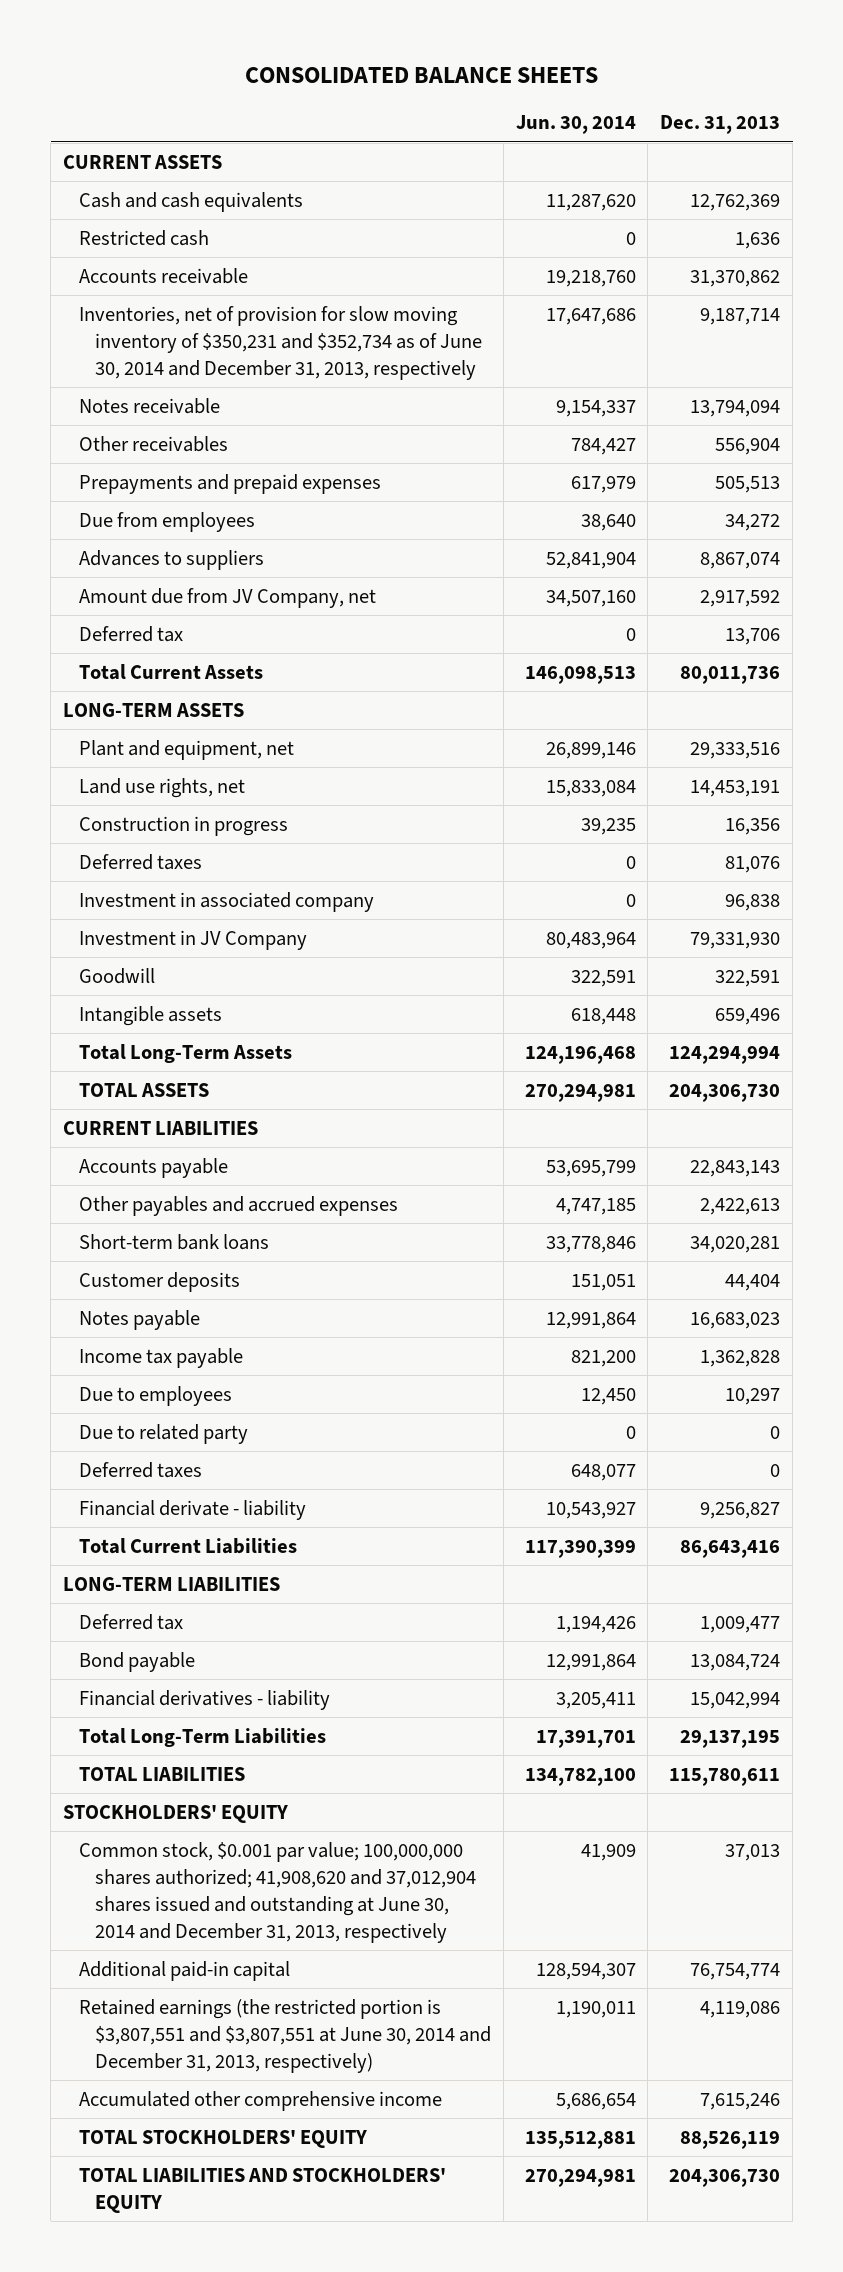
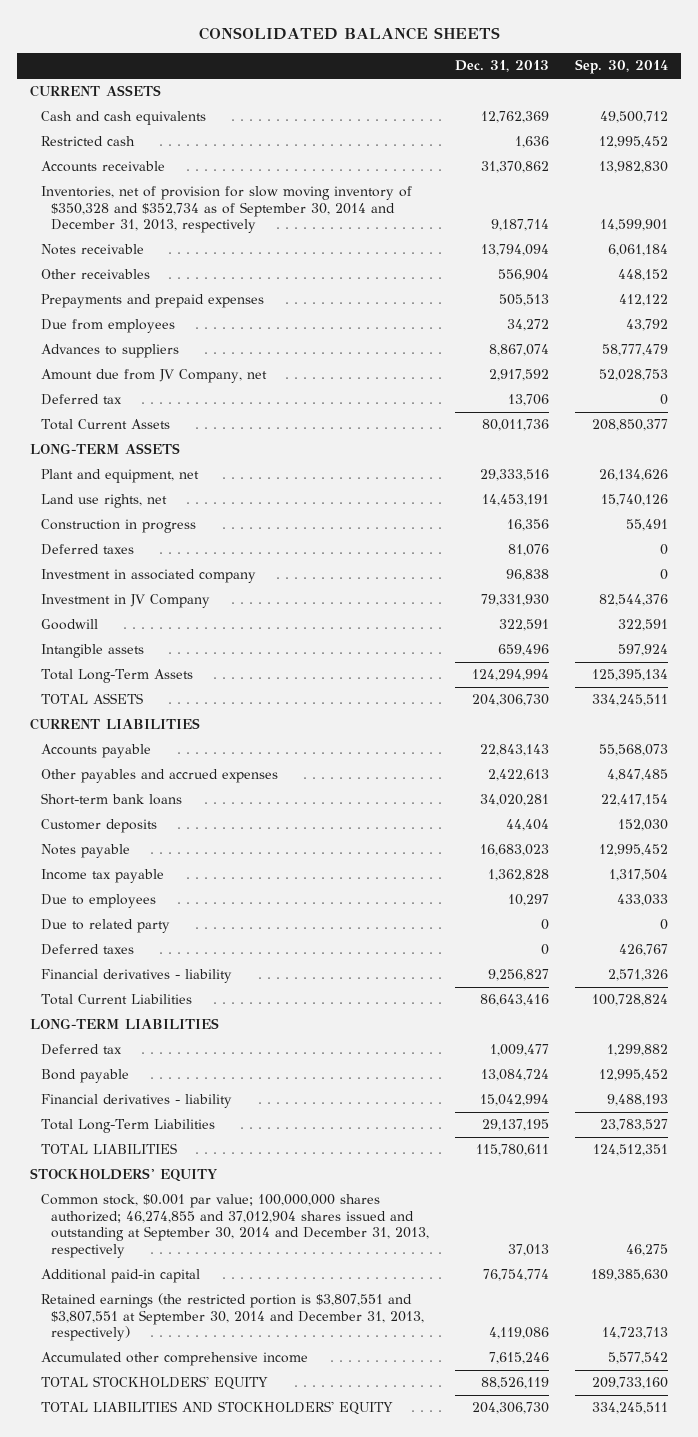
[515,115,636,135] Jun. 30, 2014 -> none
none -> [574,59,668,75] Sep. 30, 2014
[78,305,482,380] Inventories, net of provision for slow moving inventory of $350,231 and $352,734 as of June 30, 2014 and December 31, 2013, respectively -> [40,186,412,234] Inventories, net of provision for slow moving inventory of $350,328 and $352,734 as of September 30, 2014 and December 31, 2013, respectively
[78,1499,306,1520] Financial derivate - liability -> [40,969,232,984] Financial derivatives - liability
[78,1841,476,1943] Common stock, $0.001 par value; 100,000,000 shares authorized; 41,908,620 and 37,012,904 shares issued and outstanding at June 30, 2014 and December 31, 2013, respectively -> [40,1194,430,1258] Common stock, $0.001 par value; 100,000,000 shares authorized; 46,274,855 and 37,012,904 shares issued and outstanding at September 30, 2014 and December 31, 2013, respectively
[78,1998,491,2073] Retained earnings (the restricted portion is $3,807,551 and $3,807,551 at June 30, 2014 and December 31, 2013, respectively) -> [40,1293,425,1342] Retained earnings (the restricted portion is $3,807,551 and $3,807,551 at September 30, 2014 and December 31, 2013, respectively)

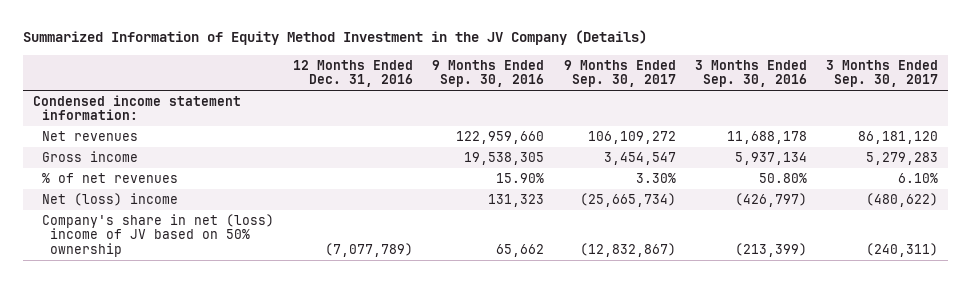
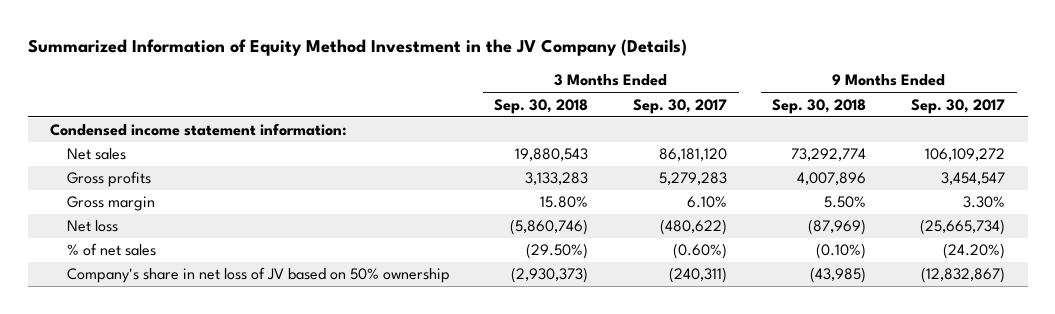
[292,59,413,88] 12 Months Ended Dec. 31, 2016 -> none
[432,59,545,88] 9 Months Ended Sep. 30, 2016 -> none
[694,59,807,88] 3 Months Ended Sep. 30, 2016 -> none
none -> [494,98,589,114] Sep. 30, 2018
none -> [772,98,867,114] Sep. 30, 2018
[41,131,138,142] Net revenues -> [66,148,126,161] Net sales
[41,151,138,163] Gross income -> [66,171,151,188] Gross profits
[41,173,178,184] % of net revenues -> [66,196,155,212] Gross margin
[41,193,178,207] Net (loss) income -> [66,220,118,233] Net loss
none -> [66,243,156,257] % of net sales
[41,214,274,257] Company's share in net (loss) income of JV based on 50% ownership -> [66,267,450,284] Company's share in net loss of JV based on 50% ownership

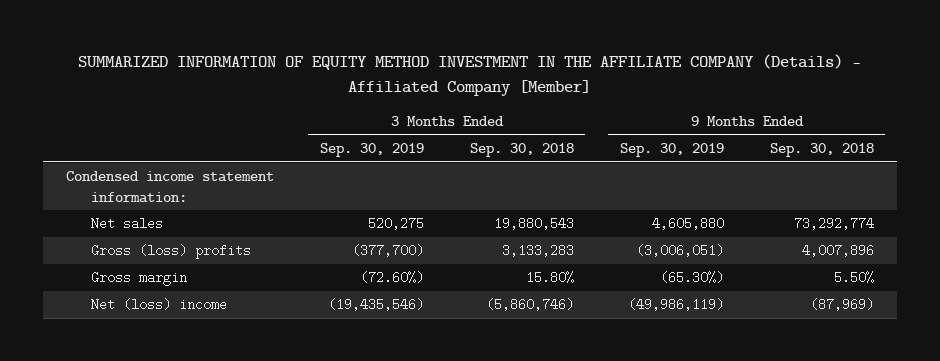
[27,39,687,57] Summarized Information of Equity Method Investment in the JV Company (Details) -> [77,54,861,96] SUMMARIZED INFORMATION OF EQUITY METHOD INVESTMENT IN THE AFFILIATE COMPANY (Details) - Affiliated Company [Member]
[633,98,728,114] Sep. 30, 2017 -> none
[911,98,1006,114] Sep. 30, 2017 -> none
none -> [319,143,424,158] Sep. 30, 2019
none -> [619,143,724,158] Sep. 30, 2019
[66,171,151,188] Gross profits -> [90,244,251,260] Gross (loss) profits
[66,243,156,257] % of net sales -> none
[66,267,450,284] Company's share in net loss of JV based on 50% ownership -> none
[66,220,118,233] Net loss -> [90,298,227,312] Net (loss) income

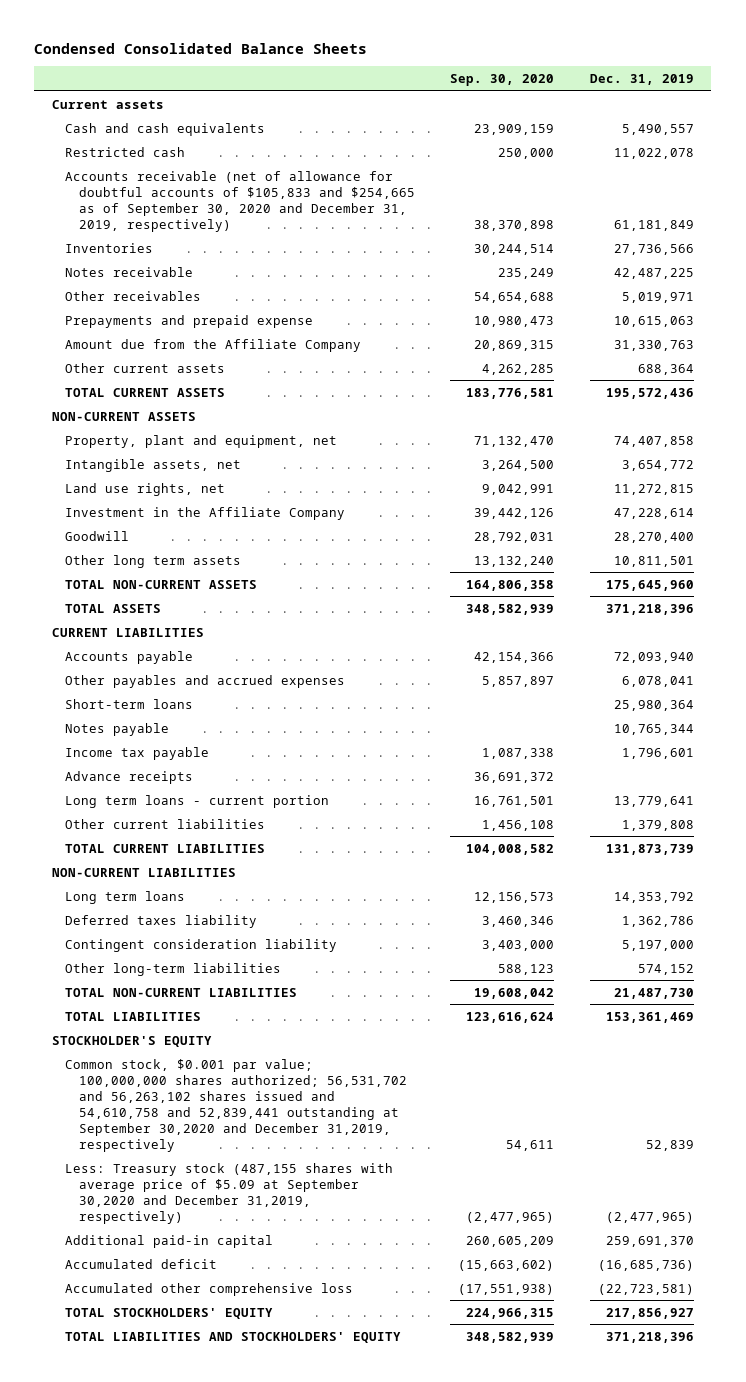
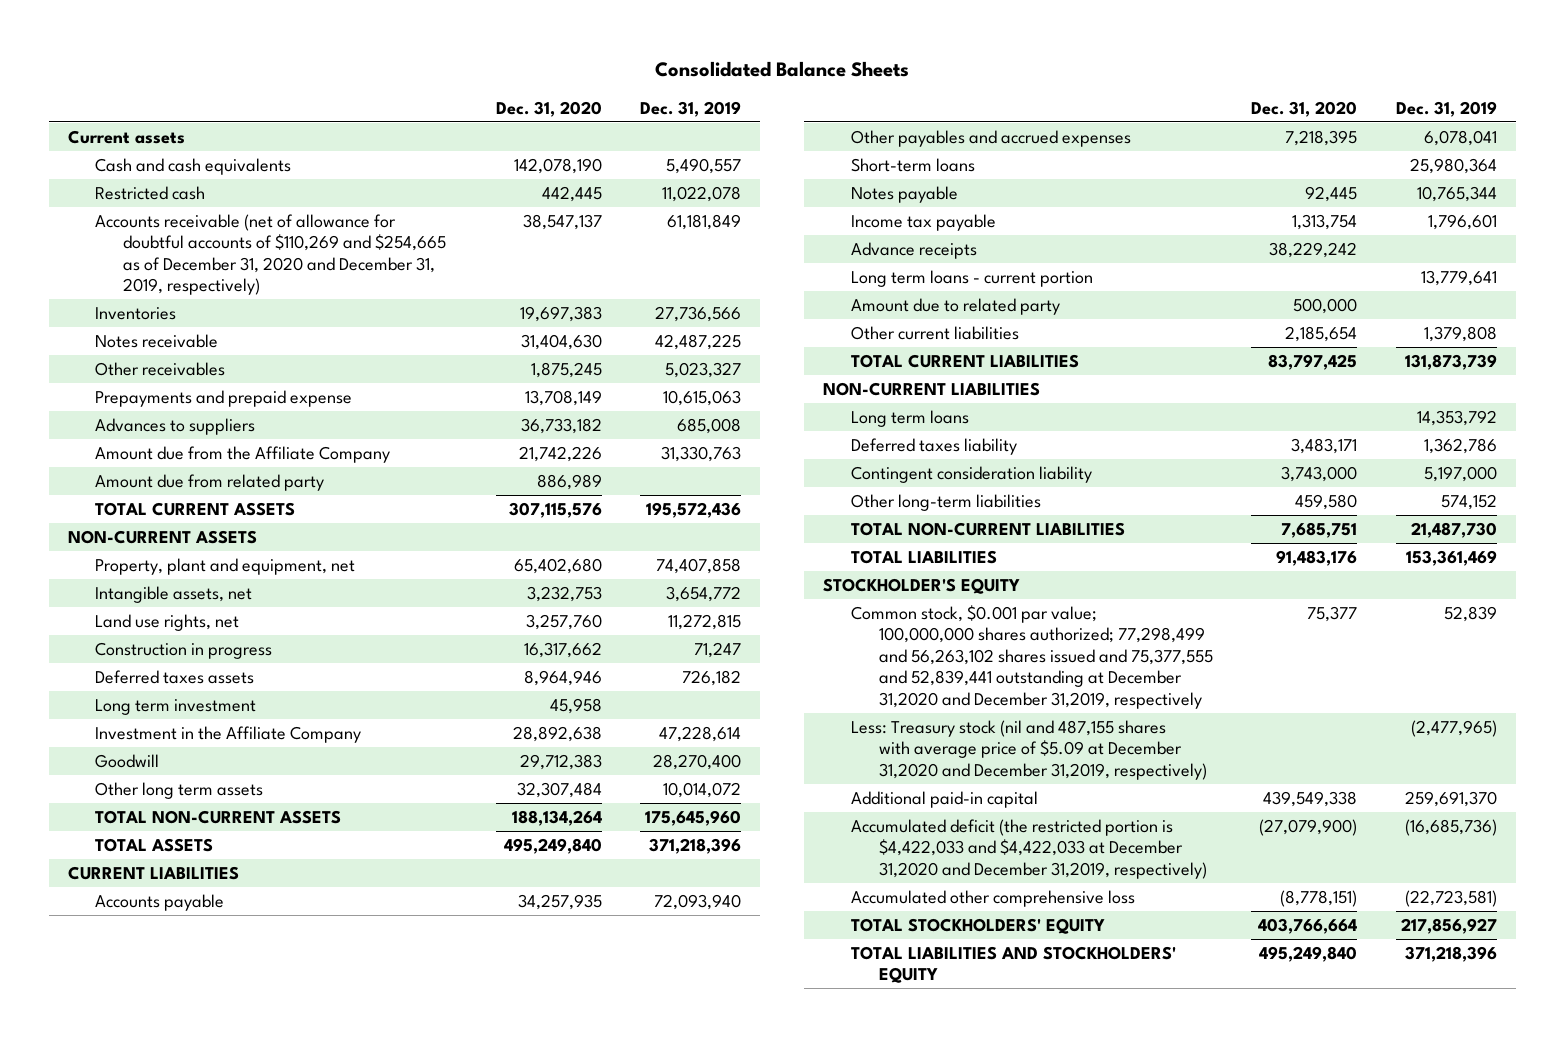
[34,42,368,54] Condensed Consolidated Balance Sheets -> [655,61,910,78] Consolidated Balance Sheets
[450,74,555,87] Sep. 30, 2020 -> none
none -> [495,100,602,117] Dec. 31, 2020
[65,170,415,232] Accounts receivable (net of allowance for doubtful accounts of $105,833 and $254,665 as of September 30, 2020 and December 31, 2019, respectively) -> [95,213,447,296] Accounts receivable (net of allowance for doubtful accounts of $110,269 and $254,665 as of December 31, 2020 and December 31, 2019, respectively)
[621,291,694,303] 5,019,971 -> [664,361,741,378] 5,023,327
none -> [95,417,256,435] Advances to suppliers
[65,362,226,373] Other current assets -> none
none -> [95,473,325,491] Amount due from related party
none -> [95,641,273,659] Construction in progress
none -> [95,669,255,684] Deferred taxes assets
none -> [95,698,257,715] Long term investment
[613,555,694,567] 10,811,501 -> [662,781,741,798] 10,014,072
none -> [851,297,1061,315] Amount due to related party
[65,1058,407,1152] Common stock, $0.001 par value; 100,000,000 shares authorized; 56,531,702 and 56,263,102 shares issued and 54,610,758 and 52,839,441 outstanding at September 30,2020 and December 31,2019, respectively -> [851,604,1214,709] Common stock, $0.001 par value; 100,000,000 shares authorized; 77,298,499 and 56,263,102 shares issued and 75,377,555 and 52,839,441 outstanding at December 31,2020 and December 31,2019, respectively
[65,1162,394,1224] Less: Treasury stock (487,155 shares with average price of $5.09 at September 30,2020 and December 31,2019, respectively) -> [851,719,1208,780] Less: Treasury stock (nil and 487,155 shares with average price of $5.09 at December 31,2020 and December 31,2019, respectively)
[65,1258,218,1269] Accumulated deficit -> [851,818,1208,879] Accumulated deficit (the restricted portion is $4,422,033 and $4,422,033 at December 31,2020 and December 31,2019, respectively)

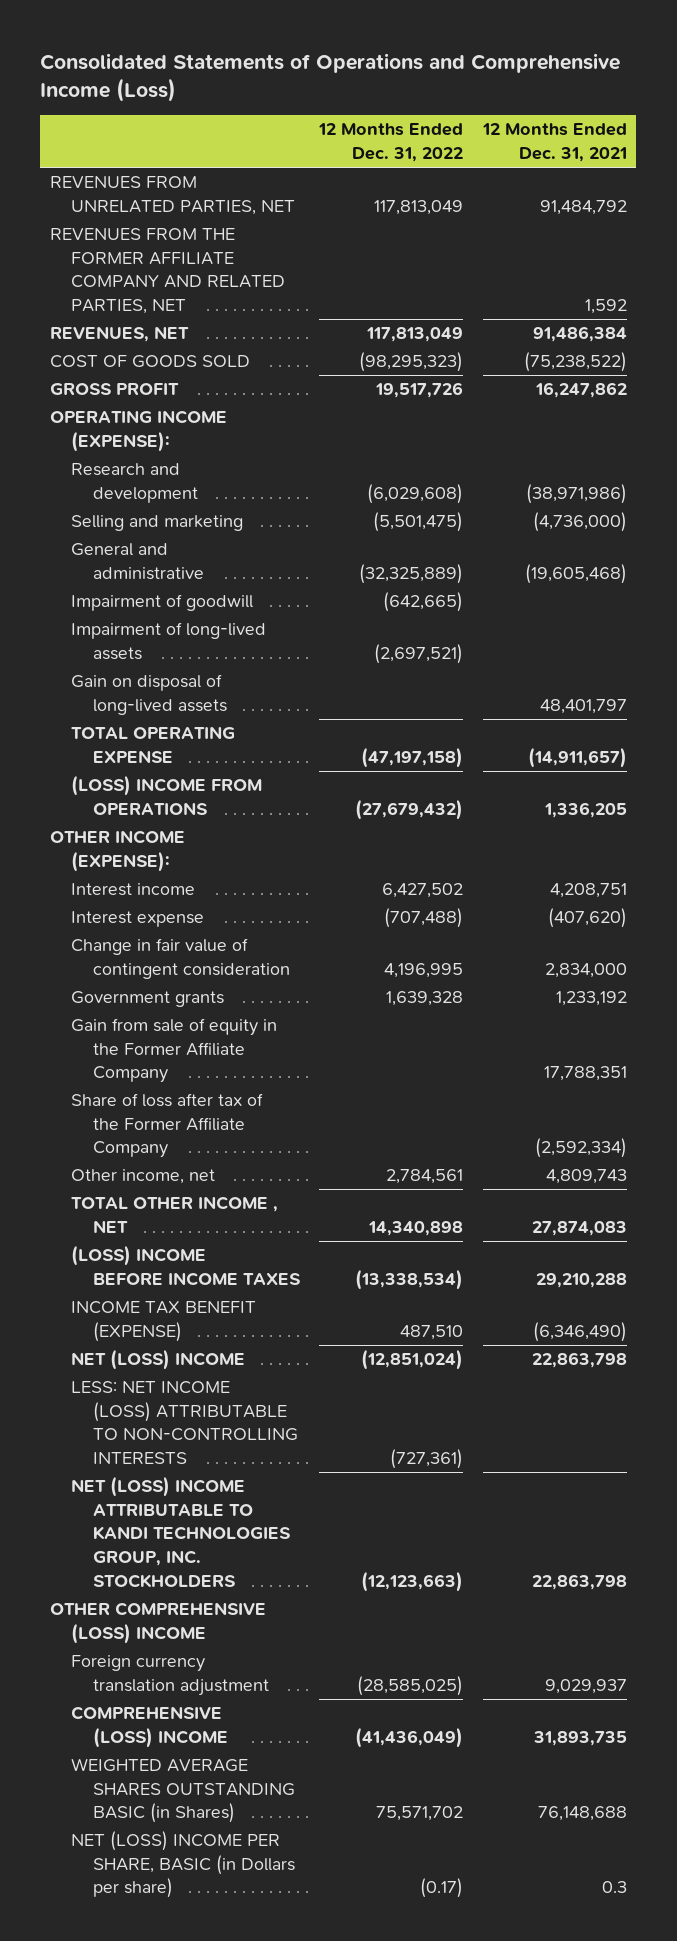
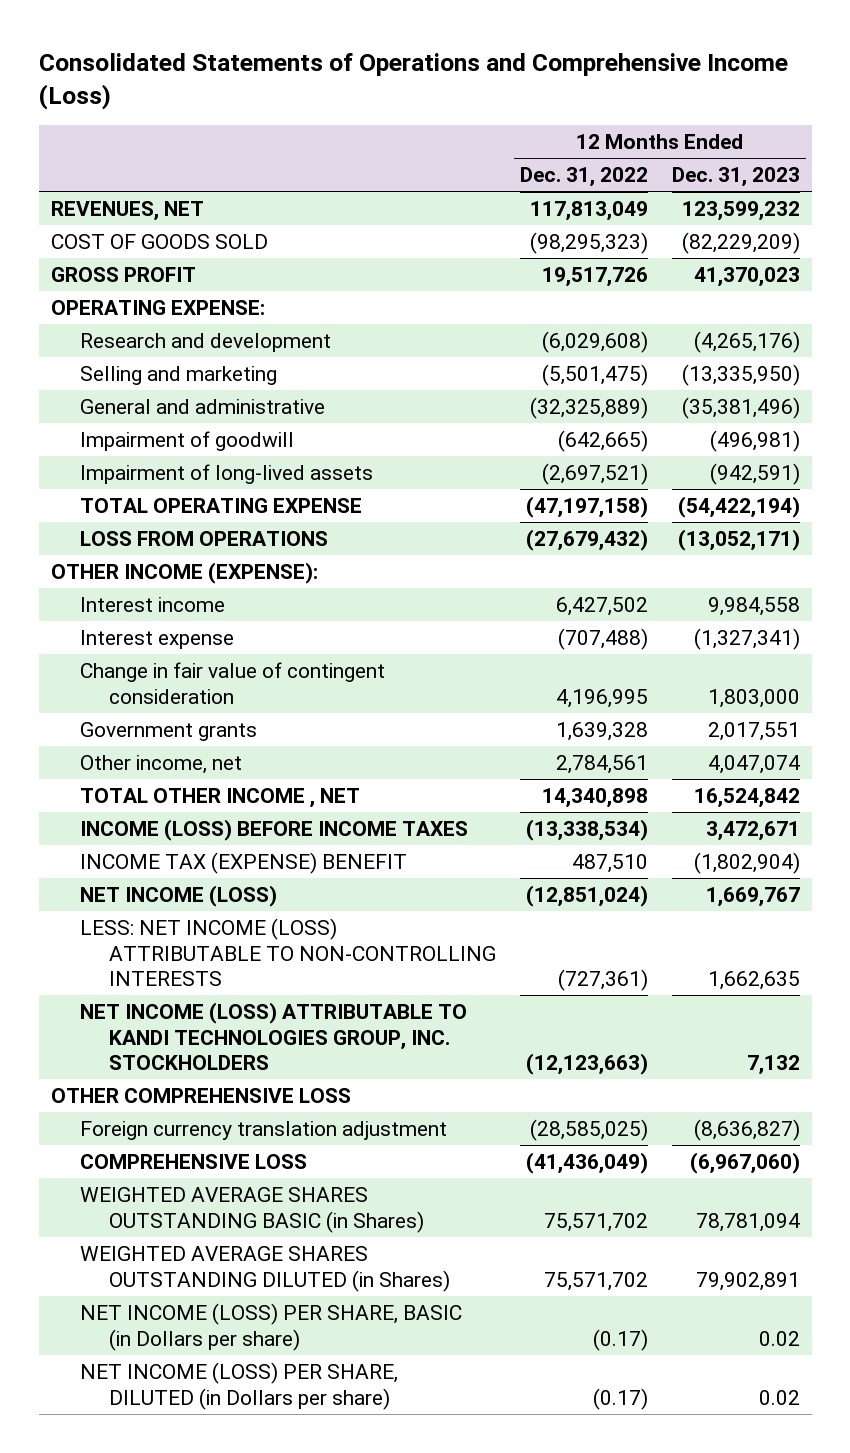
[481,123,627,163] 12 Months Ended Dec. 31, 2021 -> none
none -> [671,167,800,188] Dec. 31, 2023
[50,176,296,215] REVENUES FROM UNRELATED PARTIES, NET -> none
[50,228,286,315] REVENUES FROM THE FORMER AFFILIATE COMPANY AND RELATED PARTIES, NET -> none
[50,410,228,452] OPERATING INCOME (EXPENSE): -> [50,299,265,315] OPERATING EXPENSE:
[71,674,227,715] Gain on disposal of long-lived assets -> none
[71,775,263,815] (LOSS) INCOME FROM OPERATIONS -> [79,530,328,546] LOSS FROM OPERATIONS
[71,1018,278,1084] Gain from sale of equity in the Former Affiliate Company -> none
[71,1093,264,1159] Share of loss after tax of the Former Affiliate Company -> none
[71,1245,301,1286] (LOSS) INCOME BEFORE INCOME TAXES -> [79,818,468,841] INCOME (LOSS) BEFORE INCOME TAXES
[71,1301,257,1342] INCOME TAX BENEFIT (EXPENSE) -> [79,851,407,874] INCOME TAX (EXPENSE) BENEFIT
[71,1349,246,1371] NET (LOSS) INCOME -> [79,884,277,907] NET INCOME (LOSS)
[71,1476,291,1588] NET (LOSS) INCOME ATTRIBUTABLE TO KANDI TECHNOLOGIES GROUP, INC. STOCKHOLDERS -> [79,1001,467,1071] NET INCOME (LOSS) ATTRIBUTABLE TO KANDI TECHNOLOGIES GROUP, INC. STOCKHOLDERS
[50,1602,267,1644] OTHER COMPREHENSIVE (LOSS) INCOME -> [50,1087,351,1103] OTHER COMPREHENSIVE LOSS
[71,1706,228,1748] COMPREHENSIVE (LOSS) INCOME -> [79,1153,307,1169] COMPREHENSIVE LOSS
none -> [79,1245,451,1292] WEIGHTED AVERAGE SHARES OUTSTANDING DILUTED (in Shares)
[71,1831,295,1899] NET (LOSS) INCOME PER SHARE, BASIC (in Dollars per share) -> [79,1302,462,1351] NET INCOME (LOSS) PER SHARE, BASIC (in Dollars per share)
none -> [79,1361,398,1410] NET INCOME (LOSS) PER SHARE, DILUTED (in Dollars per share)

